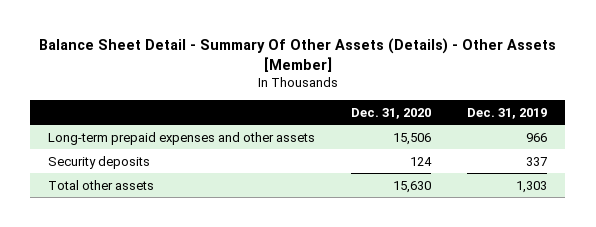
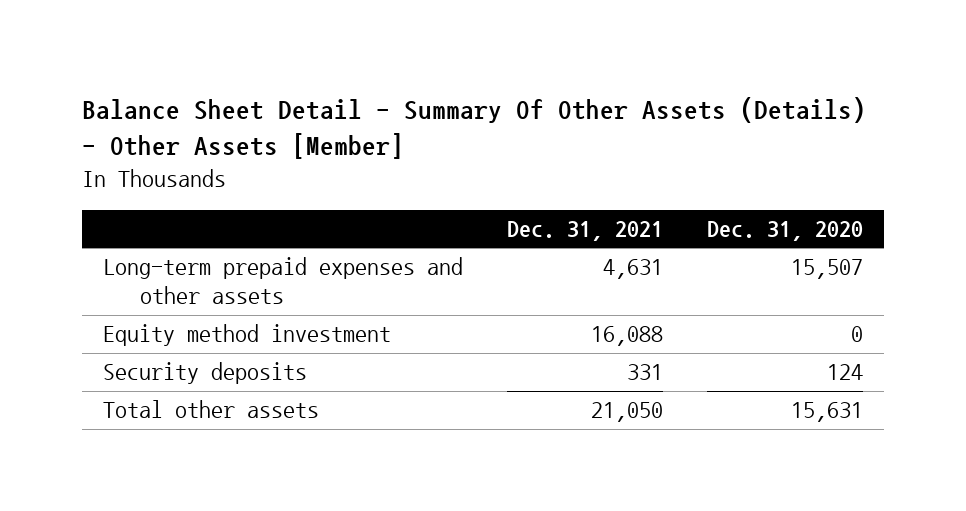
[467,107,548,119] Dec. 31, 2019 -> none
none -> [506,220,663,241] Dec. 31, 2021
[393,132,432,145] 15,506 -> [790,259,863,280] 15,507
none -> [103,324,392,347] Equity method investment
[393,180,432,193] 15,630 -> [790,402,863,423] 15,631

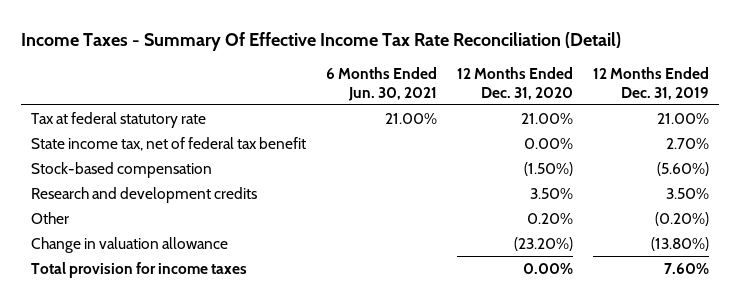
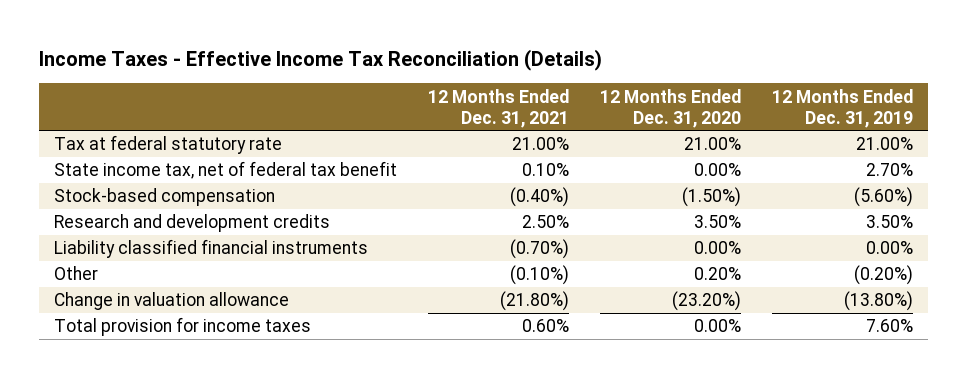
[21,31,622,51] Income Taxes - Summary Of Effective Income Tax Rate Reconciliation (Detail) -> [38,48,602,71] Income Taxes - Effective Income Tax Reconciliation (Details)
[326,66,438,101] 6 Months Ended Jun. 30, 2021 -> none
none -> [428,88,570,128] 12 Months Ended Dec. 31, 2021
none -> [54,239,369,259] Liability classified financial instruments

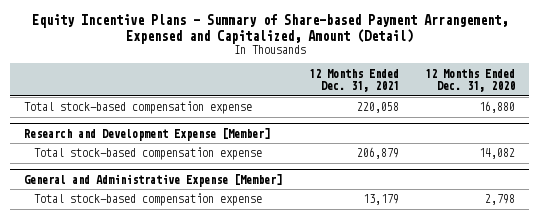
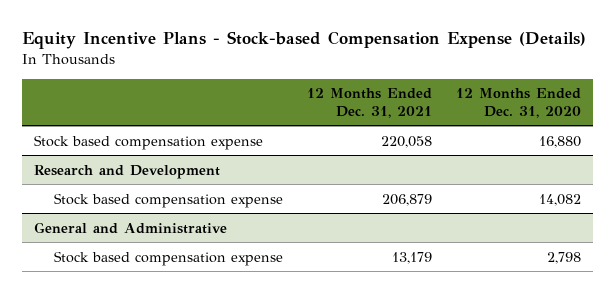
[31,14,508,44] Equity Incentive Plans - Summary of Share-based Payment Arrangement, Expensed and Capitalized, Amount (Detail) -> [21,31,586,50] Equity Incentive Plans - Stock-based Compensation Expense (Details)
[23,101,252,115] Total stock-based compensation expense -> [33,134,263,150] Stock based compensation expense
[23,127,270,141] Research and Development Expense [Member] -> [33,164,220,179] Research and Development
[34,147,263,161] Total stock-based compensation expense -> [54,192,284,208] Stock based compensation expense
[23,173,282,187] General and Administrative Expense [Member] -> [33,221,227,234] General and Administrative
[34,193,263,207] Total stock-based compensation expense -> [54,250,284,266] Stock based compensation expense

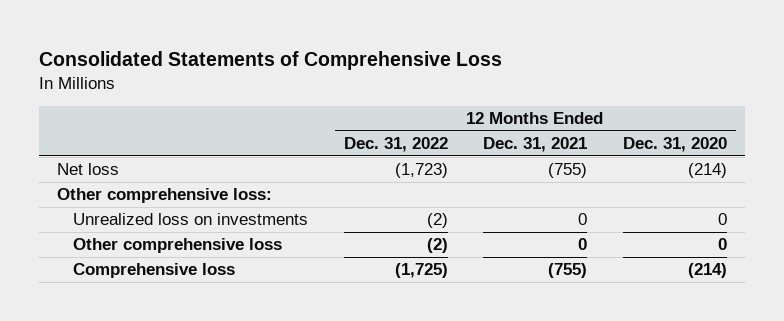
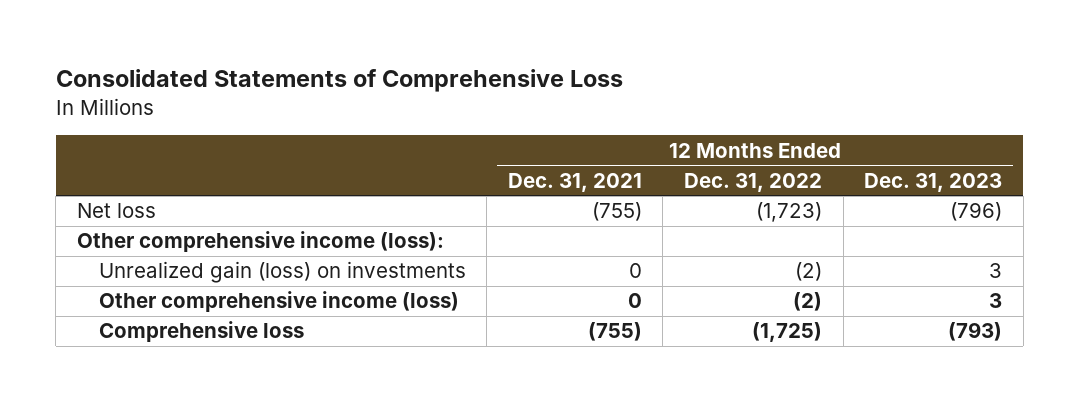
[623,136,728,152] Dec. 31, 2020 -> none
none -> [864,172,1003,192] Dec. 31, 2023
[57,188,273,204] Other comprehensive loss: -> [76,231,444,253] Other comprehensive income (loss):
[72,213,308,226] Unrealized loss on investments -> [98,261,466,284] Unrealized gain (loss) on investments
[72,238,282,254] Other comprehensive loss -> [98,291,459,313] Other comprehensive income (loss)

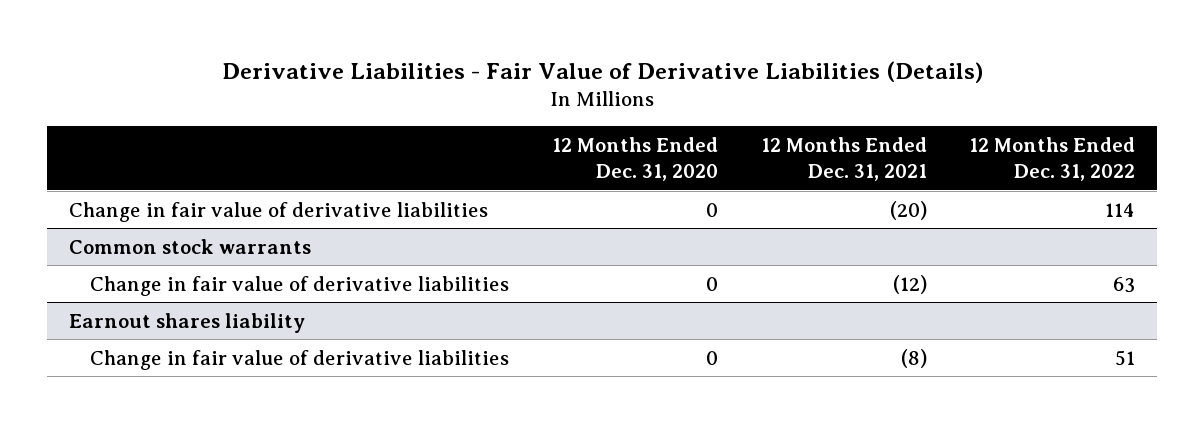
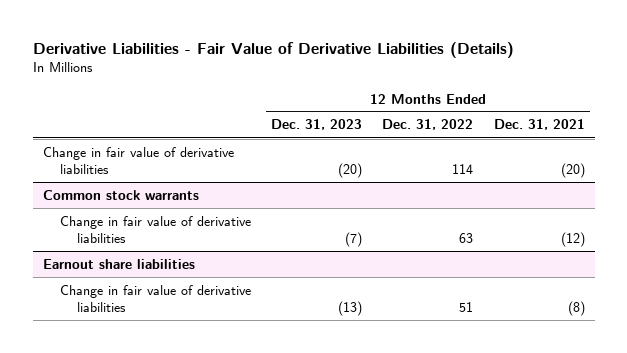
[552,137,719,182] 12 Months Ended Dec. 31, 2020 -> none
none -> [271,119,363,131] Dec. 31, 2023
[68,312,305,333] Earnout shares liability -> [42,258,195,269] Earnout share liabilities

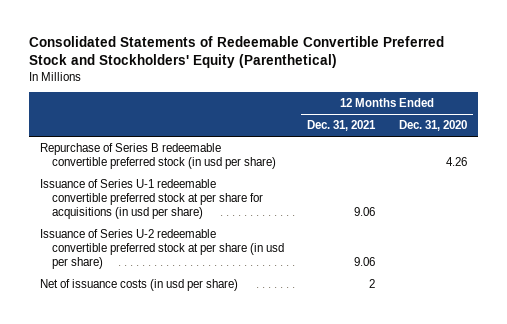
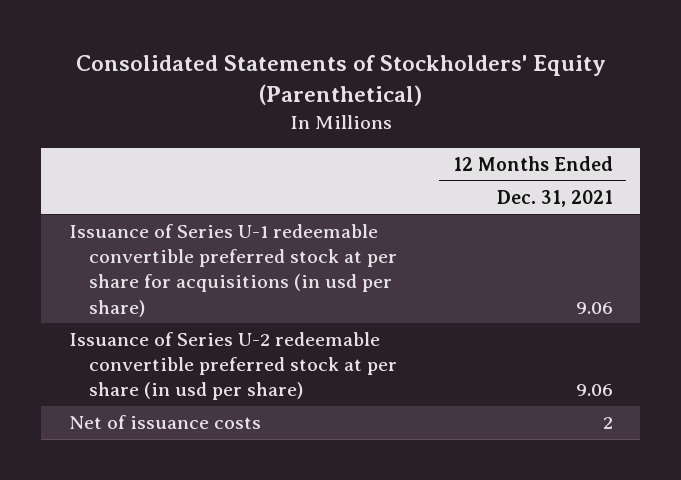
[28,35,444,68] Consolidated Statements of Redeemable Convertible Preferred Stock and Stockholders' Equity (Parenthetical) -> [75,55,606,107] Consolidated Statements of Stockholders' Equity (Parenthetical)
[398,120,467,132] Dec. 31, 2020 -> none
[40,142,276,169] Repurchase of Series B redeemable convertible preferred stock (in usd per share) -> none
[40,278,239,291] Net of issuance costs (in usd per share) -> [68,415,261,430] Net of issuance costs

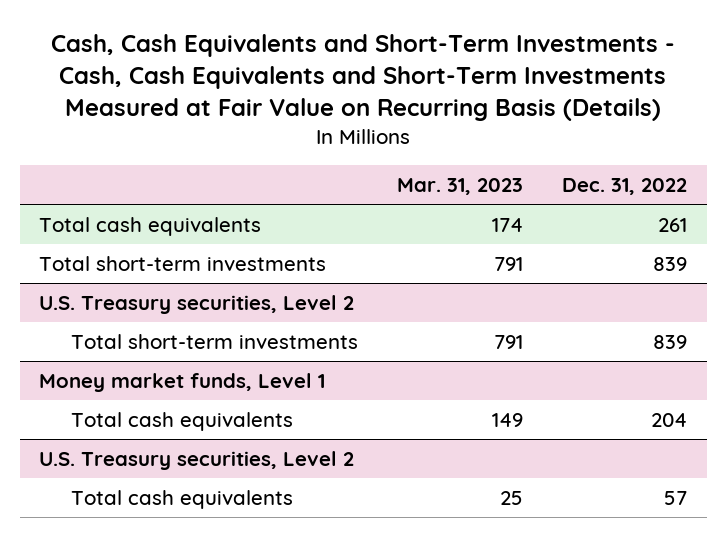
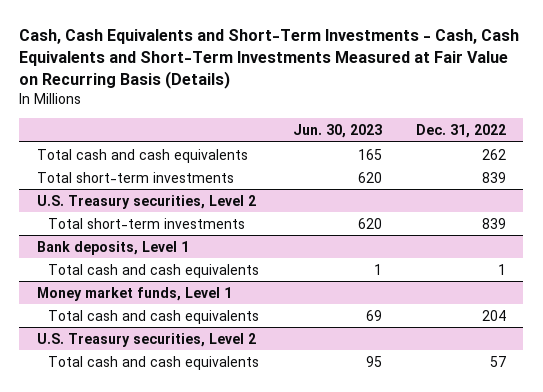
[397,177,524,195] Mar. 31, 2023 -> none
none -> [292,124,382,139] Jun. 30, 2023
[39,216,262,236] Total cash equivalents -> [36,148,248,163] Total cash and cash equivalents
[658,217,688,232] 261 -> [482,148,507,160] 262
none -> [36,240,189,255] Bank deposits, Level 1
none -> [47,263,259,278] Total cash and cash equivalents
[71,411,294,431] Total cash equivalents -> [47,309,259,324] Total cash and cash equivalents
[71,489,294,509] Total cash equivalents -> [47,355,259,370] Total cash and cash equivalents

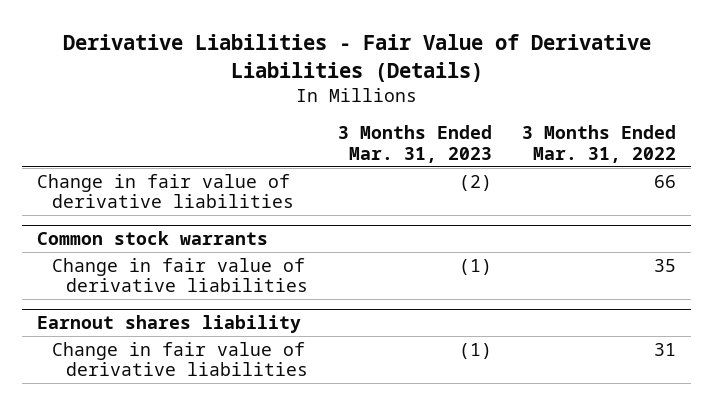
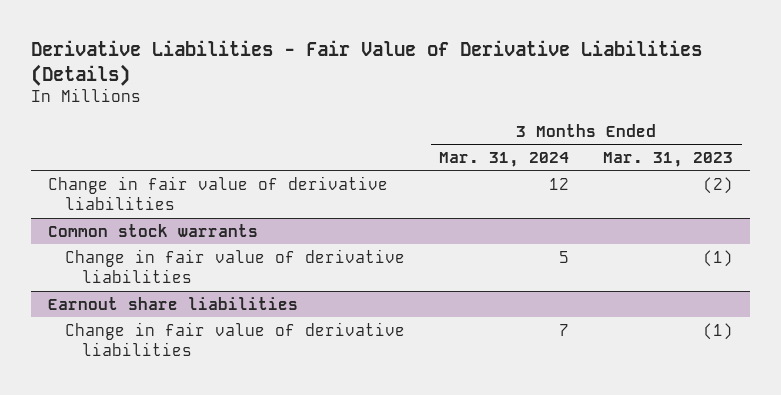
[522,125,677,163] 3 Months Ended Mar. 31, 2022 -> none
none -> [439,151,570,167] Mar. 31, 2024
[37,315,302,334] Earnout shares liability -> [48,296,299,310] Earnout share liabilities

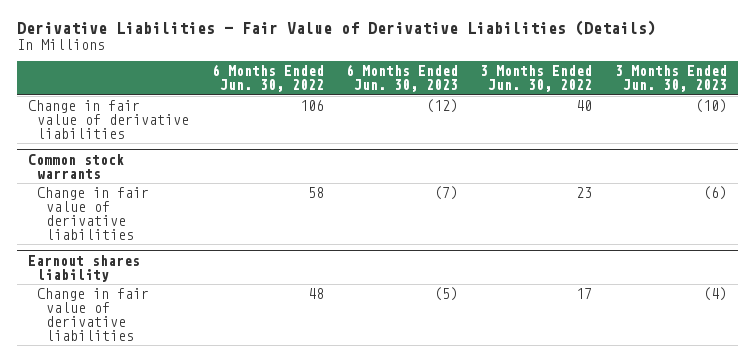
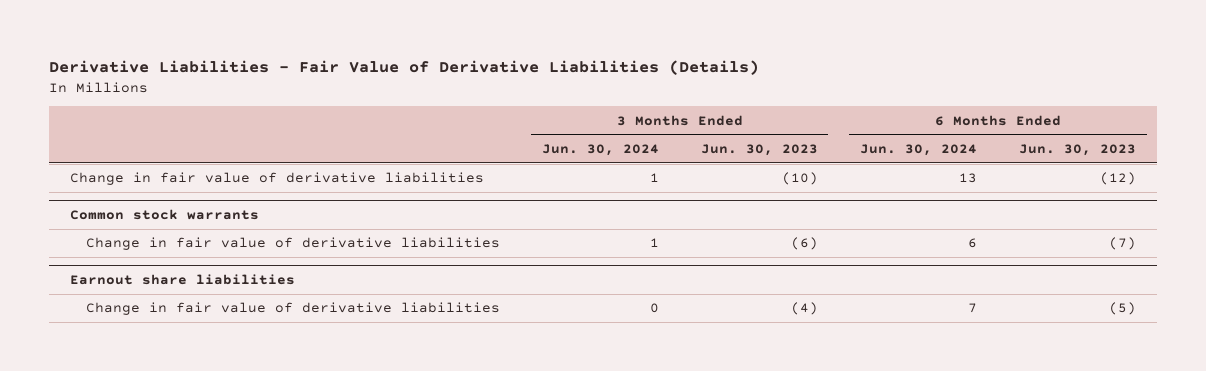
[211,64,324,93] 6 Months Ended Jun. 30, 2022 -> none
[480,65,593,93] 3 Months Ended Jun. 30, 2022 -> none
none -> [541,144,659,157] Jun. 30, 2024
none -> [859,144,977,157] Jun. 30, 2024
[27,254,140,282] Earnout shares liability -> [70,274,296,286] Earnout share liabilities

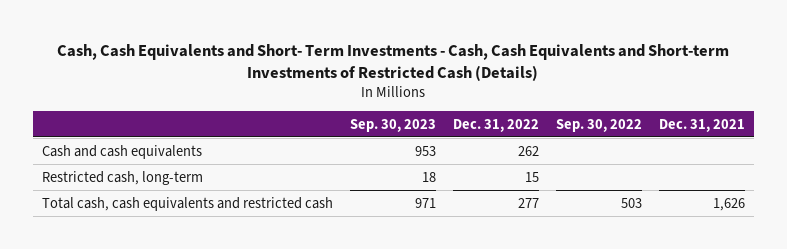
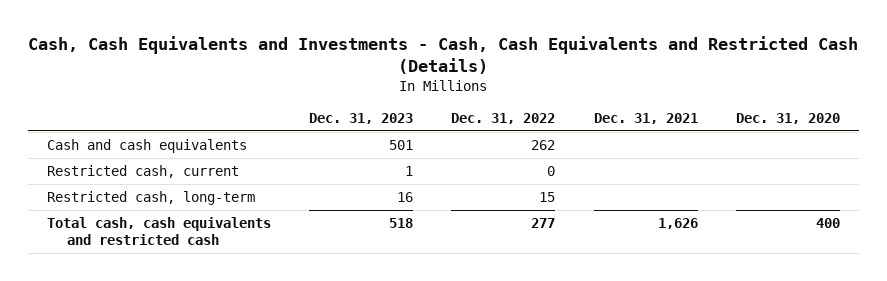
[57,43,730,81] Cash, Cash Equivalents and Short- Term Investments - Cash, Cash Equivalents and Short-term Investments of Restricted Cash (Details) -> [28,35,859,74] Cash, Cash Equivalents and Investments - Cash, Cash Equivalents and Restricted Cash (Details)
[349,118,436,132] Sep. 30, 2023 -> none
[555,118,642,132] Sep. 30, 2022 -> none
none -> [309,113,414,125] Dec. 31, 2023
none -> [735,113,840,125] Dec. 31, 2020
none -> [46,165,239,179] Restricted cash, current

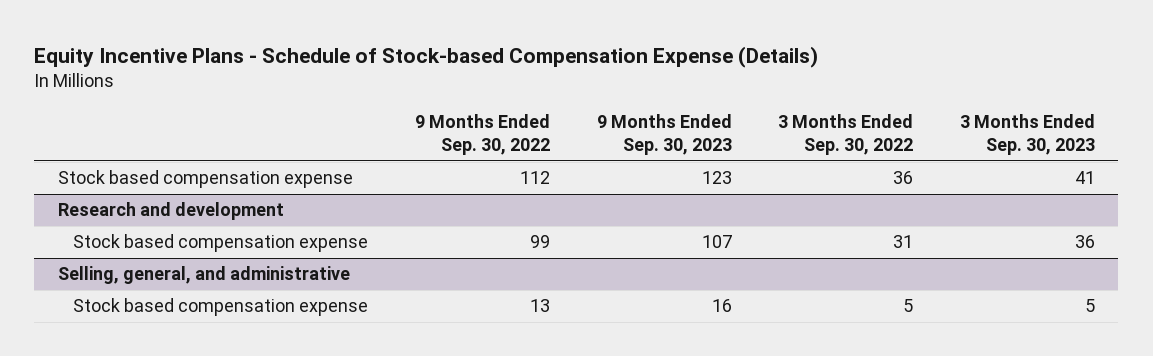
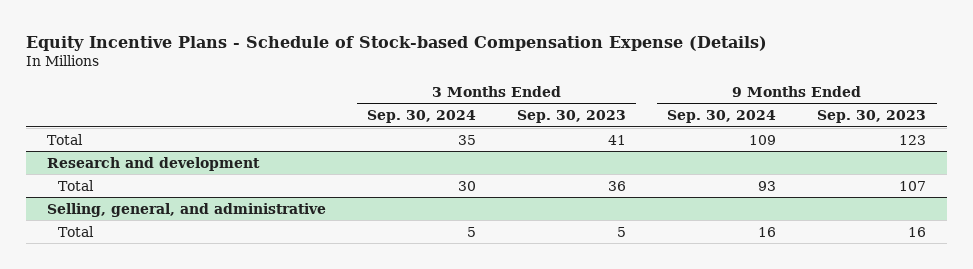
[415,113,551,156] 9 Months Ended Sep. 30, 2022 -> none
[778,113,914,156] 3 Months Ended Sep. 30, 2022 -> none
none -> [367,110,477,124] Sep. 30, 2024
none -> [667,110,777,124] Sep. 30, 2024
[57,170,353,189] Stock based compensation expense -> [46,133,83,145] Total
[73,234,369,253] Stock based compensation expense -> [58,179,95,191] Total
[73,298,369,317] Stock based compensation expense -> [58,225,95,237] Total

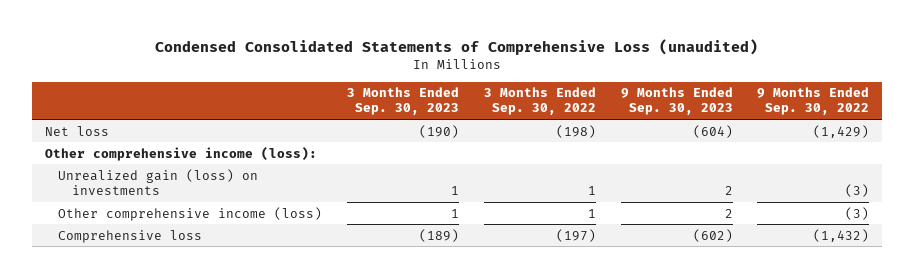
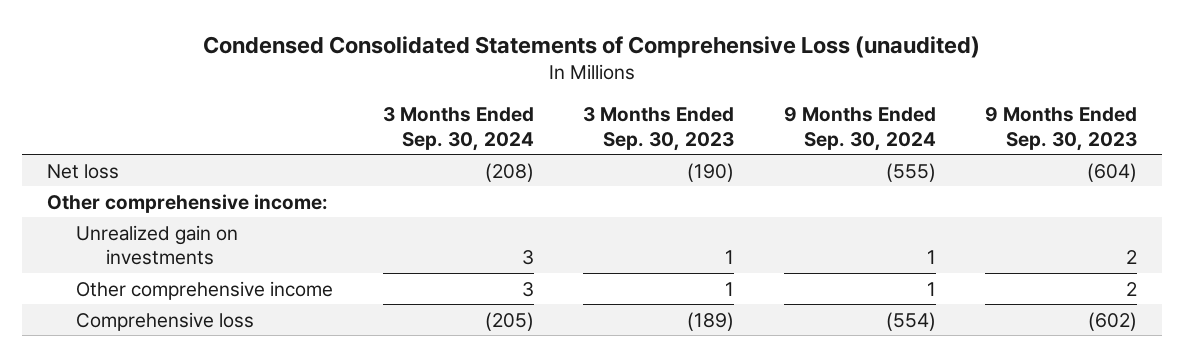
[483,87,596,116] 3 Months Ended Sep. 30, 2022 -> none
[757,87,870,116] 9 Months Ended Sep. 30, 2022 -> none
none -> [382,107,534,151] 3 Months Ended Sep. 30, 2024
none -> [783,107,936,151] 9 Months Ended Sep. 30, 2024
[44,146,317,161] Other comprehensive income (loss): -> [46,193,328,213] Other comprehensive income:
[58,168,259,195] Unrealized gain (loss) on investments -> [76,224,239,265] Unrealized gain on investments
[58,206,323,221] Other comprehensive income (loss) -> [76,280,334,300] Other comprehensive income

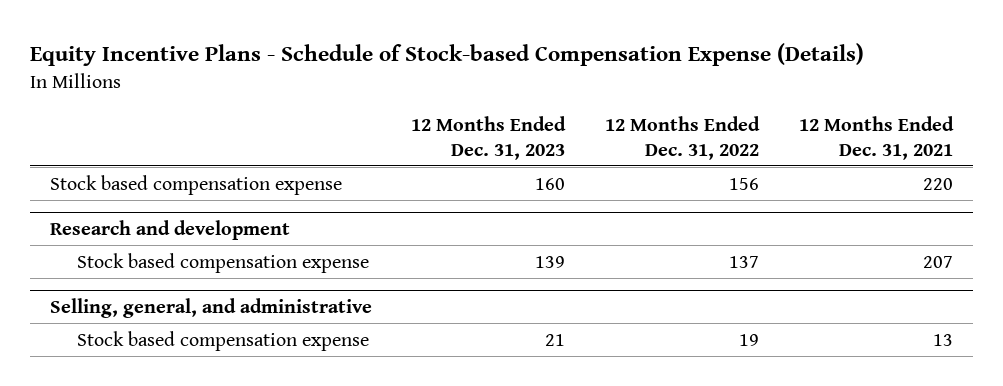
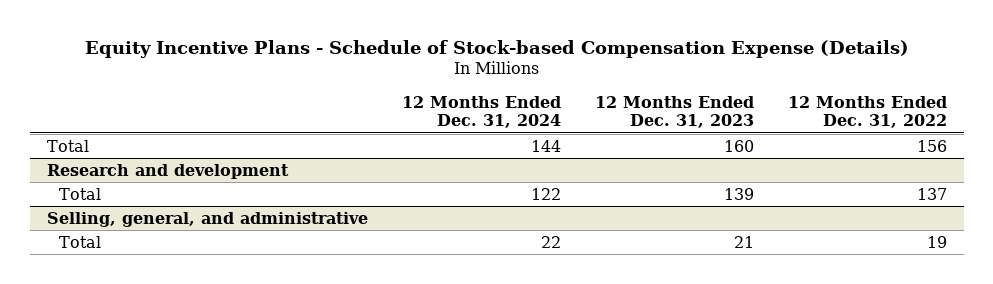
[798,115,954,160] 12 Months Ended Dec. 31, 2021 -> none
none -> [401,95,561,129] 12 Months Ended Dec. 31, 2024
[49,174,342,195] Stock based compensation expense -> [46,139,89,152] Total
[76,252,369,273] Stock based compensation expense -> [59,187,102,200] Total
[76,330,369,351] Stock based compensation expense -> [59,235,102,248] Total

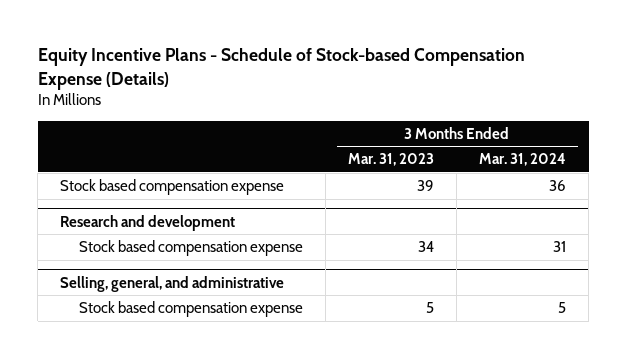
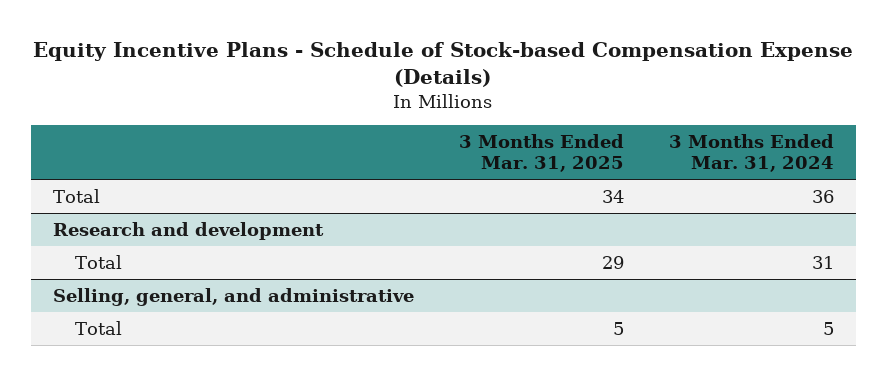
[348,153,435,167] Mar. 31, 2023 -> none
none -> [458,134,624,172] 3 Months Ended Mar. 31, 2025
[60,179,285,196] Stock based compensation expense -> [52,188,100,203] Total
[78,240,303,257] Stock based compensation expense -> [74,254,122,269] Total
[78,301,303,318] Stock based compensation expense -> [74,320,122,335] Total

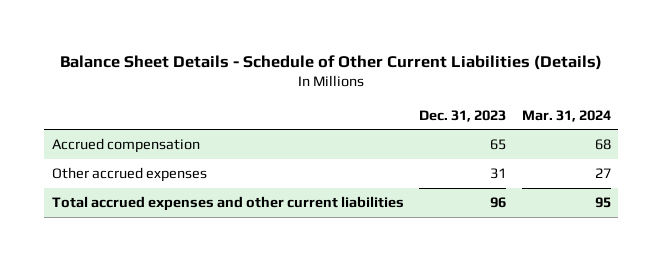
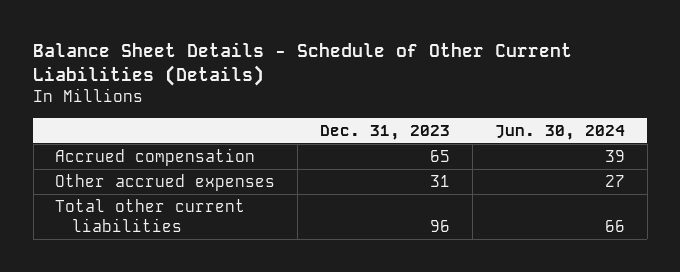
[521,109,611,122] Mar. 31, 2024 -> none
none -> [494,124,625,140] Jun. 30, 2024
[52,196,405,212] Total accrued expenses and other current liabilities -> [55,198,246,232] Total other current liabilities

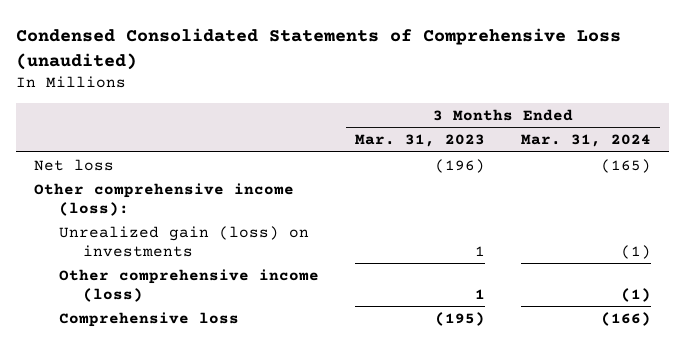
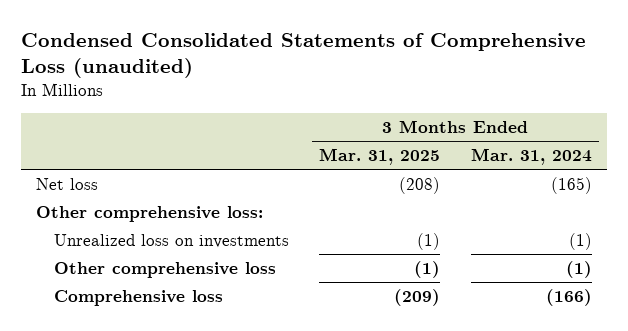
[354,134,485,148] Mar. 31, 2023 -> none
none -> [319,147,441,165] Mar. 31, 2025
[34,182,295,216] Other comprehensive income (loss): -> [36,205,264,222] Other comprehensive loss:
[58,225,309,257] Unrealized gain (loss) on investments -> [54,233,290,248] Unrealized loss on investments
[58,268,319,302] Other comprehensive income (loss) -> [54,261,277,278] Other comprehensive loss

